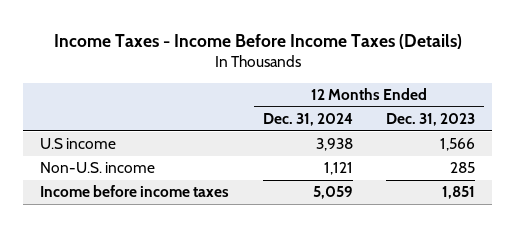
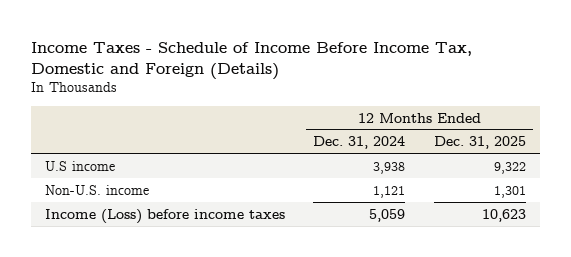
[53,33,462,49] Income Taxes - Income Before Income Taxes (Details) -> [31,41,473,80] Income Taxes - Schedule of Income Before Income Tax, Domestic and Foreign (Details)
[386,113,476,127] Dec. 31, 2023 -> none
none -> [433,136,526,150] Dec. 31, 2025
[39,185,229,198] Income before income taxes -> [45,208,286,224] Income (Loss) before income taxes

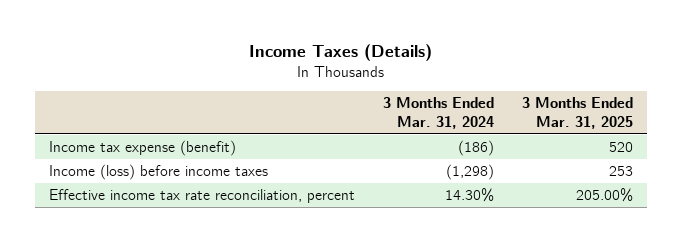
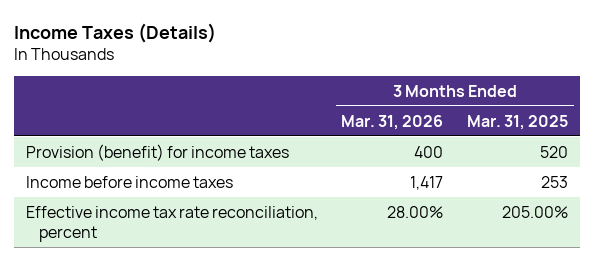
[382,97,494,129] 3 Months Ended Mar. 31, 2024 -> none
none -> [341,114,444,130] Mar. 31, 2026
[48,140,236,157] Income tax expense (benefit) -> [25,143,289,161] Provision (benefit) for income taxes
[48,164,268,181] Income (loss) before income taxes -> [25,175,233,188] Income before income taxes

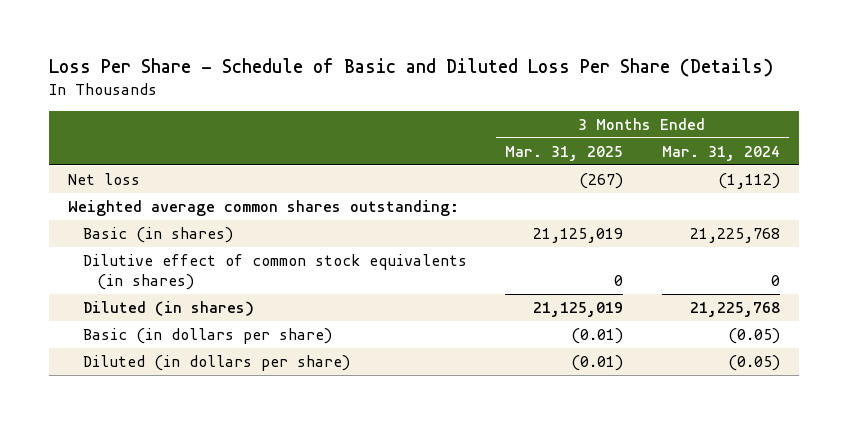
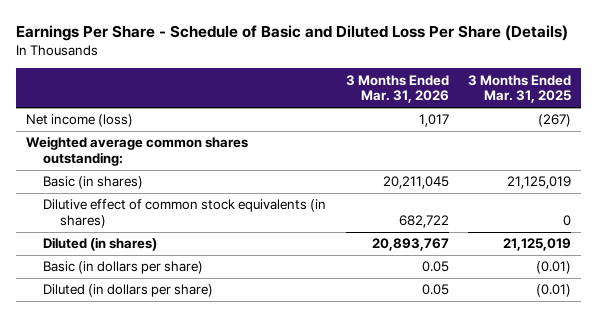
[48,58,773,78] Loss Per Share - Schedule of Basic and Diluted Loss Per Share (Details) -> [16,24,569,41] Earnings Per Share - Schedule of Basic and Diluted Loss Per Share (Details)
[661,145,780,161] Mar. 31, 2024 -> none
none -> [345,74,449,104] 3 Months Ended Mar. 31, 2026
[67,172,140,185] Net loss -> [25,114,133,128] Net income (loss)

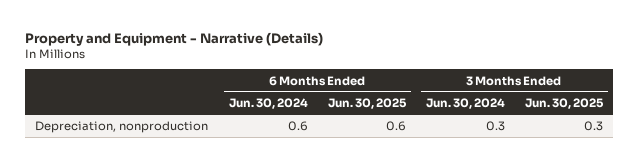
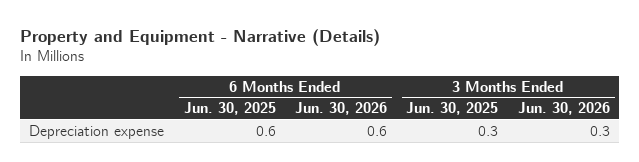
[228,98,308,110] Jun. 30, 2024 -> none
[425,98,505,110] Jun. 30, 2024 -> none
none -> [295,102,388,116] Jun. 30, 2026
none -> [517,102,610,116] Jun. 30, 2026
[35,121,209,134] Depreciation, nonproduction -> [29,124,165,139] Depreciation expense

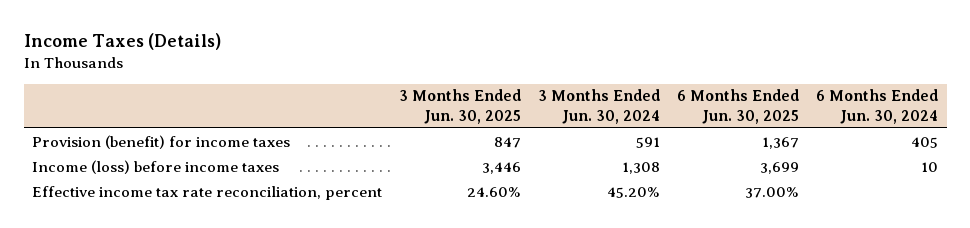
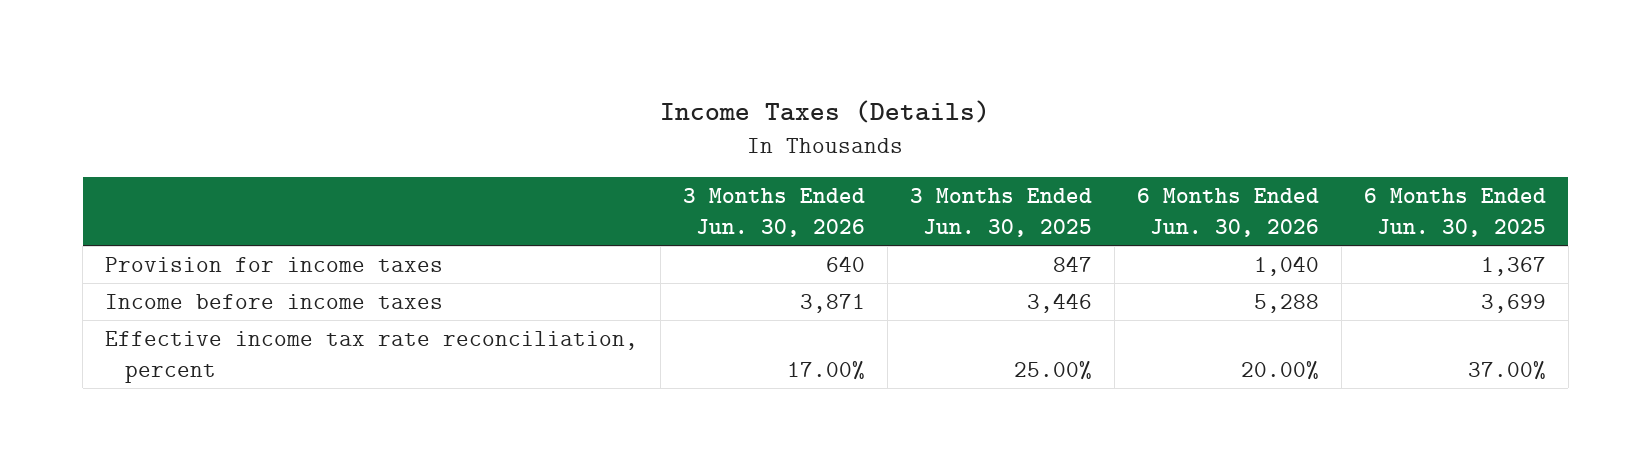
[538,89,661,124] 3 Months Ended Jun. 30, 2024 -> none
[816,89,939,124] 6 Months Ended Jun. 30, 2024 -> none
none -> [682,187,865,237] 3 Months Ended Jun. 30, 2026
none -> [1136,187,1319,237] 6 Months Ended Jun. 30, 2026
[32,134,291,149] Provision (benefit) for income taxes -> [105,257,444,273] Provision for income taxes
[32,159,280,174] Income (loss) before income taxes -> [105,294,444,310] Income before income taxes
[467,186,522,197] 24.60% -> [1013,361,1092,381] 25.00%

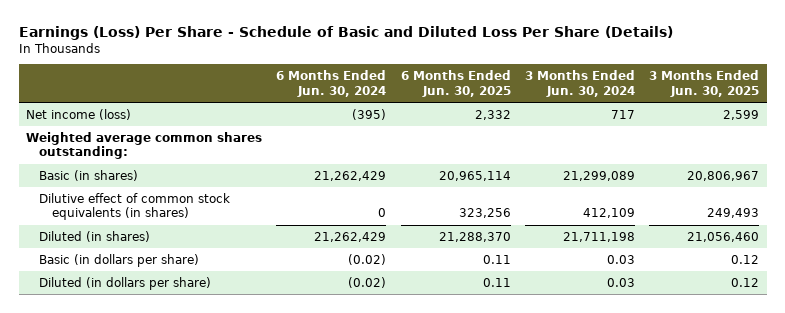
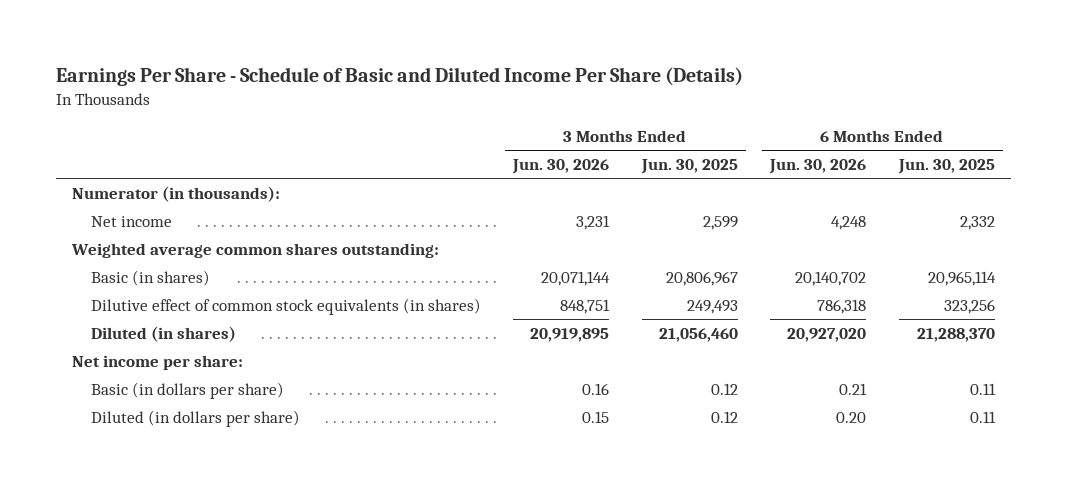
[18,26,673,41] Earnings (Loss) Per Share - Schedule of Basic and Diluted Loss Per Share (Details) -> [55,67,743,87] Earnings Per Share - Schedule of Basic and Diluted Income Per Share (Details)
[276,70,387,97] 6 Months Ended Jun. 30, 2024 -> none
[525,70,636,97] 3 Months Ended Jun. 30, 2024 -> none
none -> [512,158,610,174] Jun. 30, 2026
none -> [769,158,867,174] Jun. 30, 2026
none -> [72,185,281,202] Numerator (in thousands):
[26,108,132,120] Net income (loss) -> [90,215,172,227] Net income
none -> [72,354,244,370] Net income per share:

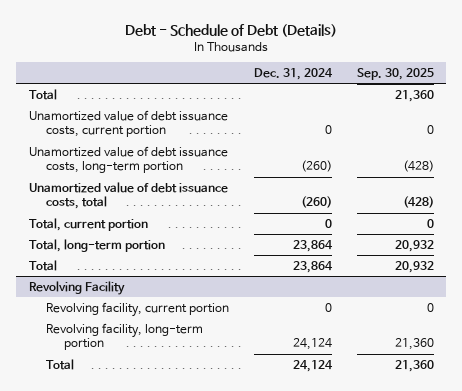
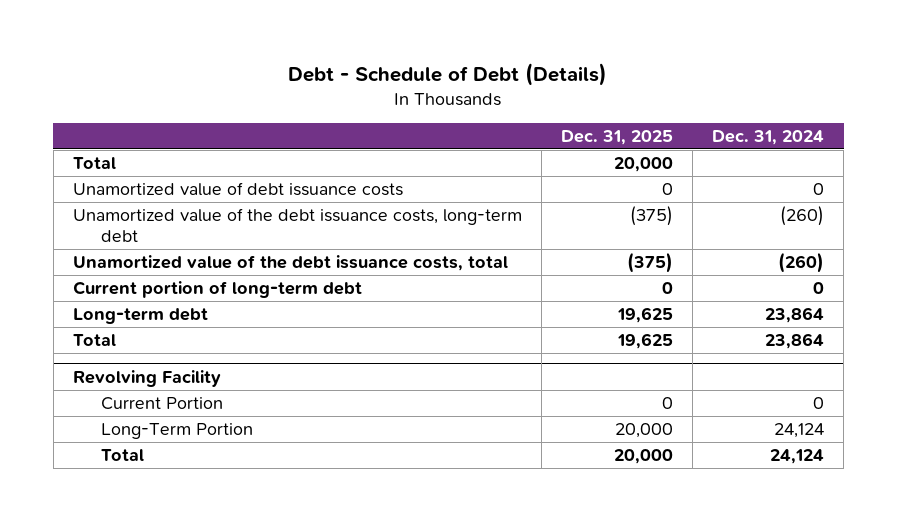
[356,68,434,81] Sep. 30, 2025 -> none
none -> [560,129,673,145] Dec. 31, 2025
[28,109,228,138] Unamortized value of debt issuance costs, current portion -> [72,181,403,196] Unamortized value of debt issuance costs
[28,145,228,174] Unamortized value of debt issuance costs, long-term portion -> [72,207,522,243] Unamortized value of the debt issuance costs, long-term debt
[28,181,228,210] Unamortized value of debt issuance costs, total -> [72,254,508,271] Unamortized value of the debt issuance costs, total
[28,217,148,231] Total, current portion -> [72,280,362,298] Current portion of long-term debt
[28,238,165,252] Total, long-term portion -> [72,307,208,324] Long-term debt
[46,301,230,317] Revolving facility, current portion -> [100,396,223,410] Current Portion
[46,322,204,351] Revolving facility, long-term portion -> [100,422,253,439] Long-Term Portion

